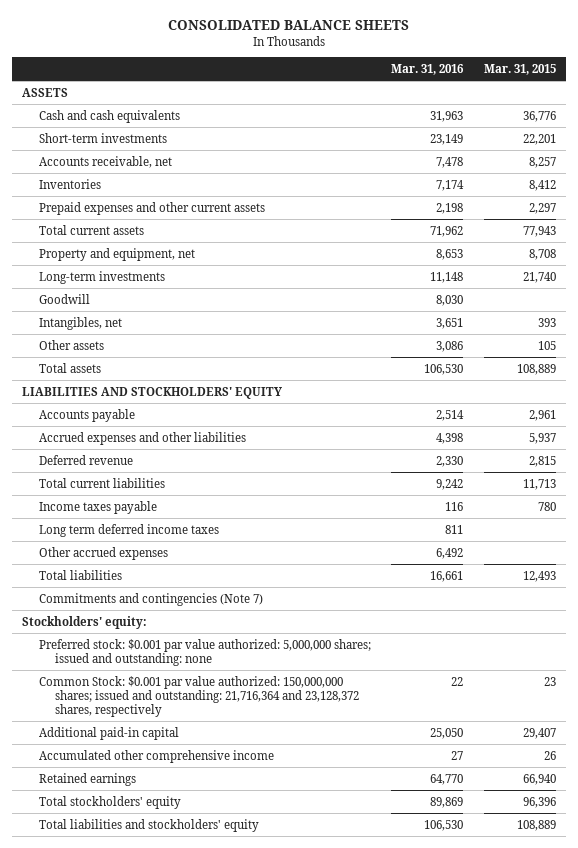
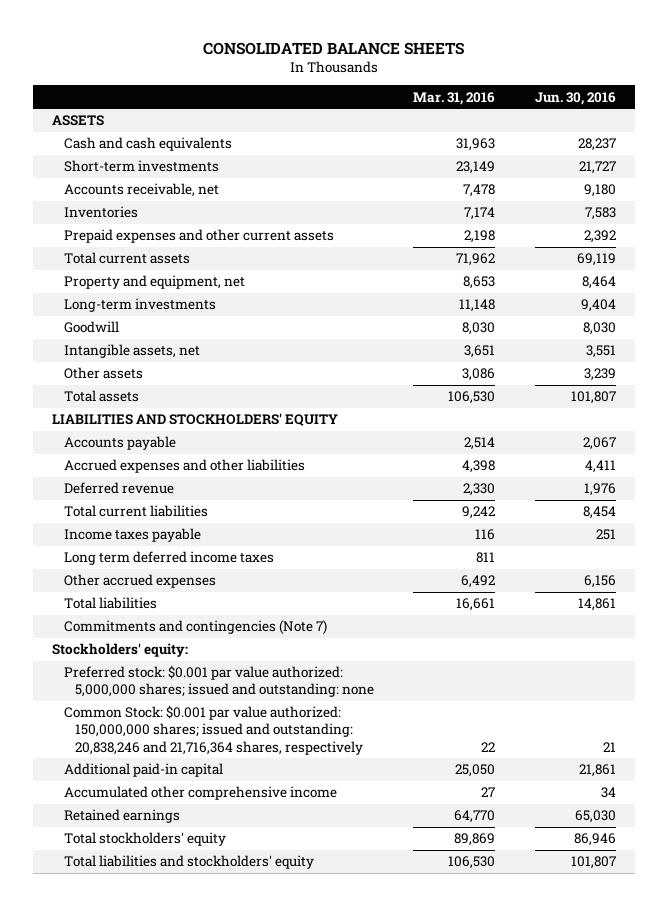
[483,63,556,75] Mar. 31, 2015 -> none
none -> [534,91,616,105] Jun. 30, 2016
[38,316,122,330] Intangibles, net -> [63,344,200,359] Intangible assets, net
[38,675,360,717] Common Stock: $0.001 par value authorized: 150,000,000 shares; issued and outstanding: 21,716,364 and 23,128,372 shares, respectively -> [63,705,364,755] Common Stock: $0.001 par value authorized: 150,000,000 shares; issued and outstanding: 20,838,246 and 21,716,364 shares, respectively

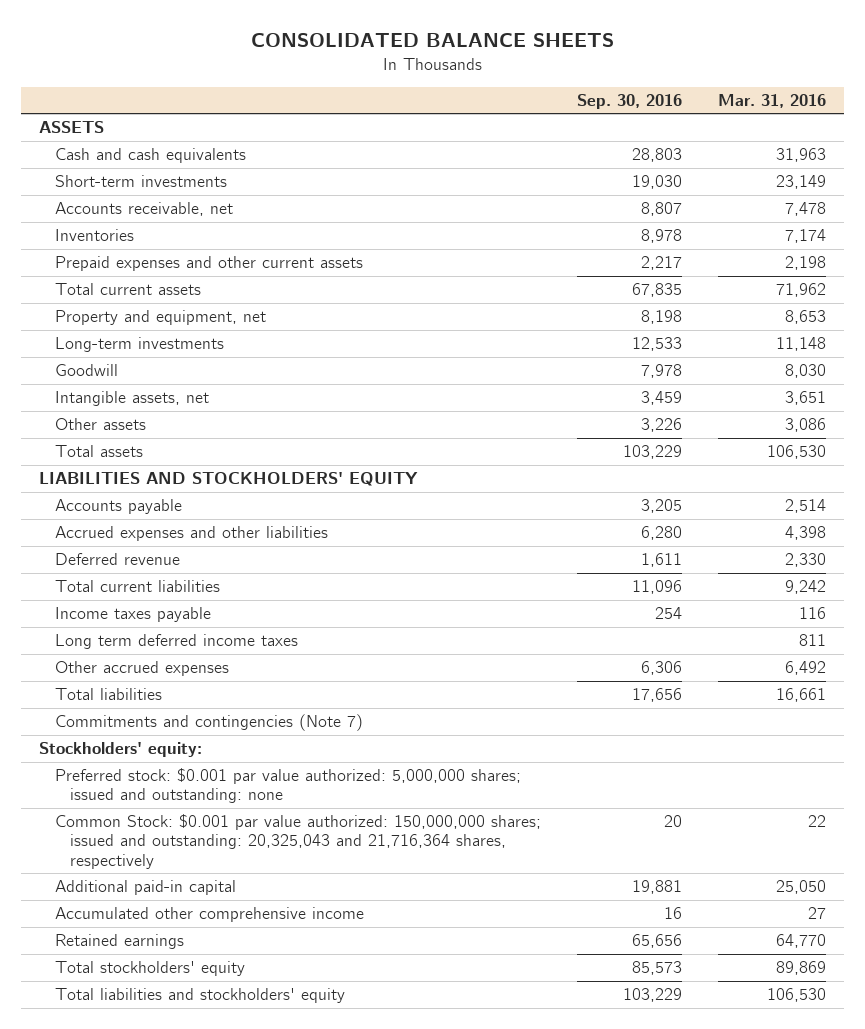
[534,91,616,105] Jun. 30, 2016 -> none
none -> [576,94,682,110] Sep. 30, 2016
[63,705,364,755] Common Stock: $0.001 par value authorized: 150,000,000 shares; issued and outstanding: 20,838,246 and 21,716,364 shares, respectively -> [54,814,541,869] Common Stock: $0.001 par value authorized: 150,000,000 shares; issued and outstanding: 20,325,043 and 21,716,364 shares, respectively

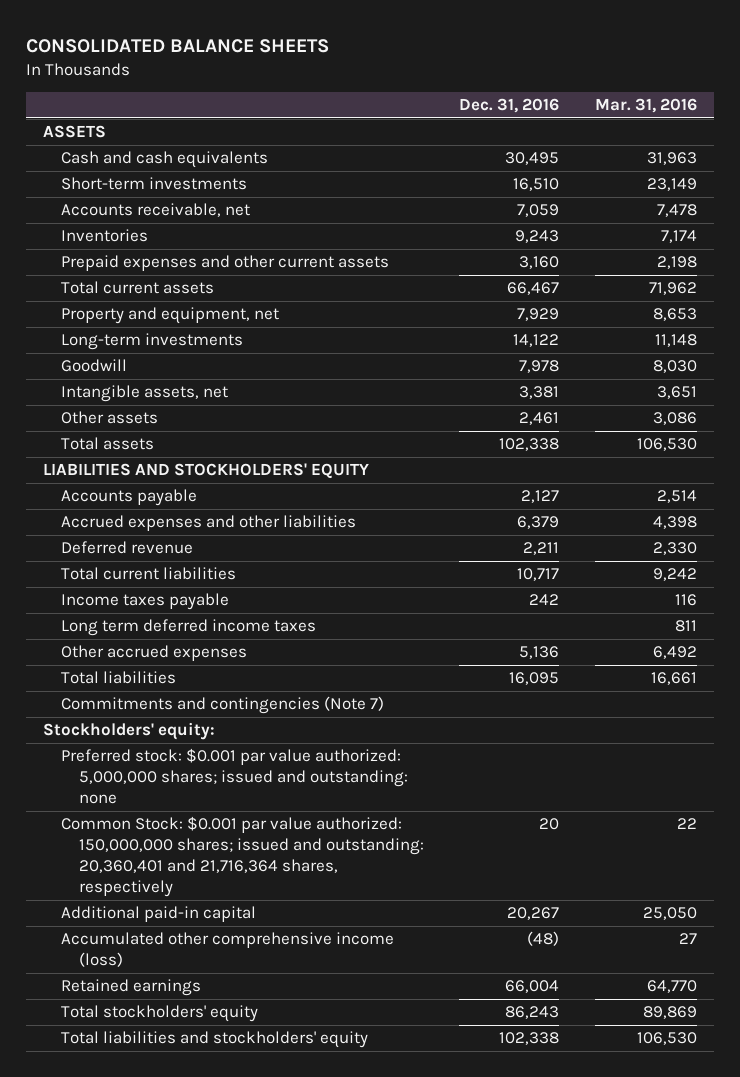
[576,94,682,110] Sep. 30, 2016 -> none
none -> [459,98,560,114] Dec. 31, 2016
[54,814,541,869] Common Stock: $0.001 par value authorized: 150,000,000 shares; issued and outstanding: 20,325,043 and 21,716,364 shares, respectively -> [61,816,424,898] Common Stock: $0.001 par value authorized: 150,000,000 shares; issued and outstanding: 20,360,401 and 21,716,364 shares, respectively
[54,907,364,923] Accumulated other comprehensive income -> [61,932,395,968] Accumulated other comprehensive income (loss)

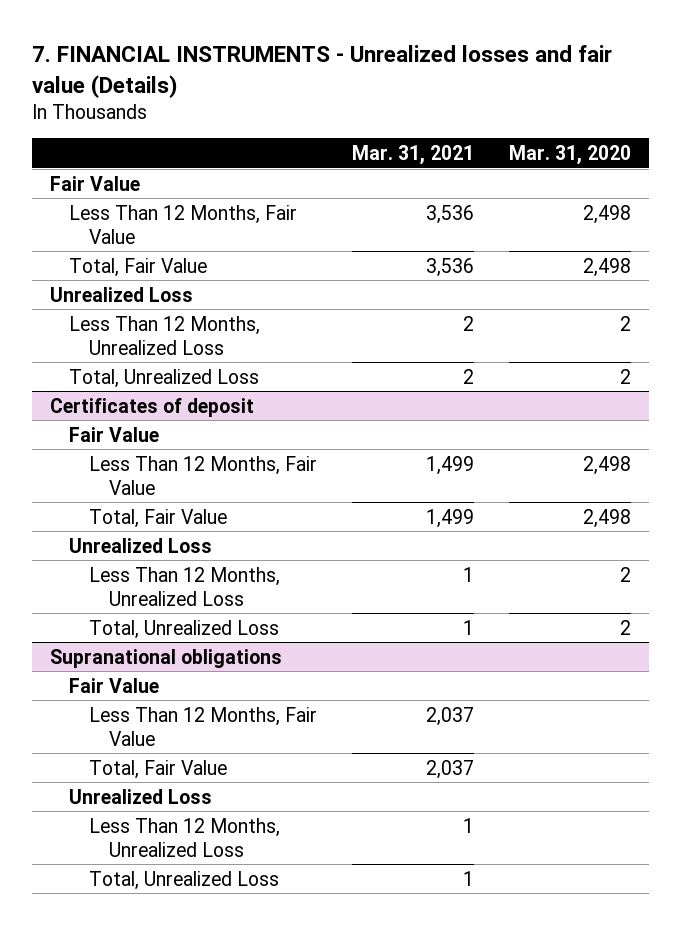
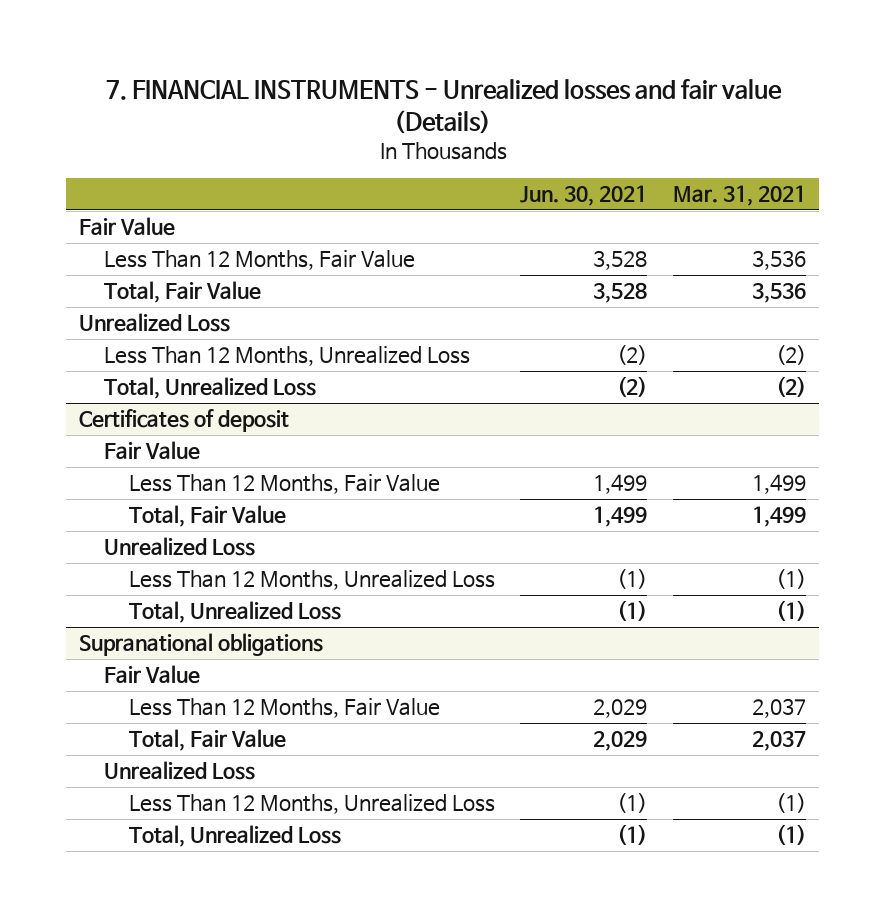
[509,145,632,166] Mar. 31, 2020 -> none
none -> [520,185,648,207] Jun. 30, 2021
[463,315,475,331] 2 -> [775,345,806,366] (2)
[463,368,475,384] 2 -> [775,376,806,398] (2)
[463,566,475,582] 1 -> [775,569,806,590] (1)
[463,619,475,635] 1 -> [775,600,806,622] (1)
[463,817,475,833] 1 -> [775,793,806,814] (1)
[463,870,475,886] 1 -> [775,824,806,846] (1)

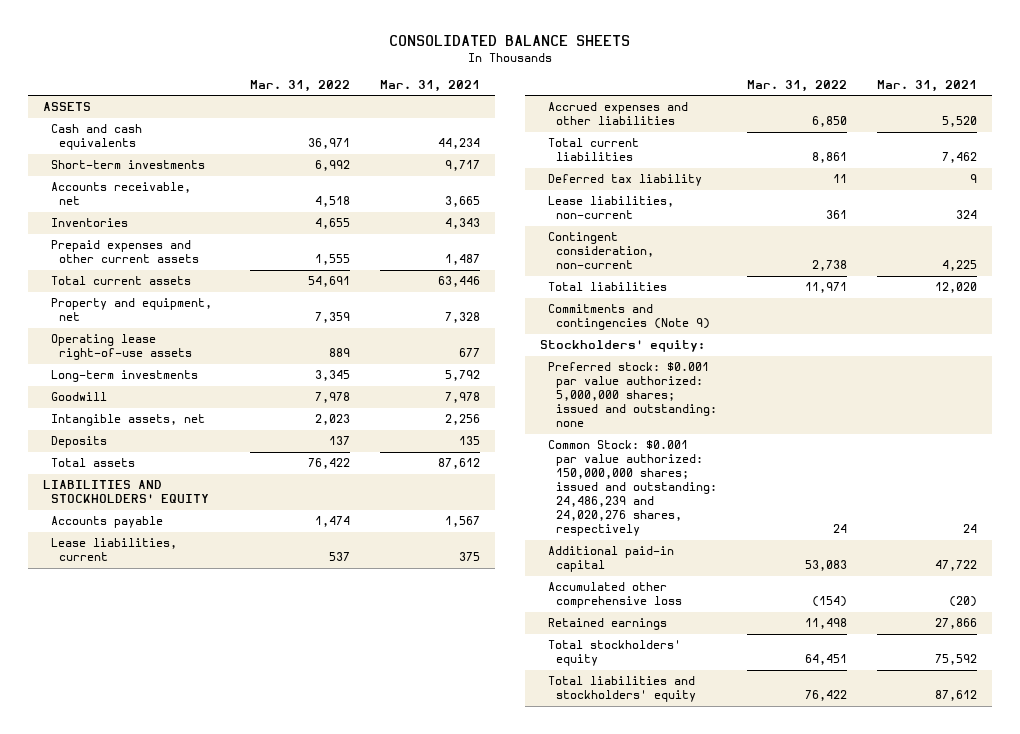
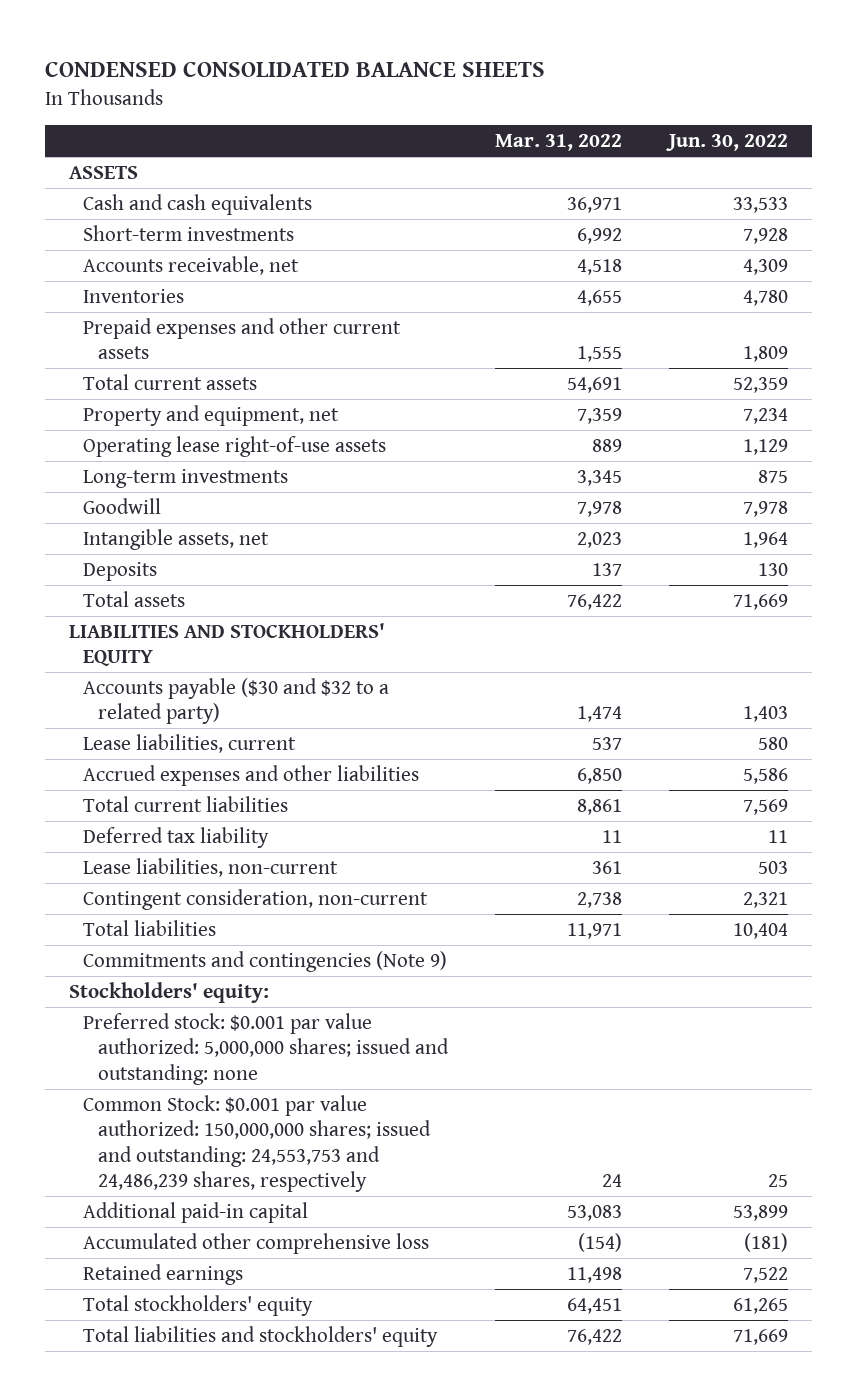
[388,34,630,46] CONSOLIDATED BALANCE SHEETS -> [45,62,546,78] CONDENSED CONSOLIDATED BALANCE SHEETS
[380,79,481,92] Mar. 31, 2021 -> none
none -> [666,134,789,152] Jun. 30, 2022
[50,516,163,529] Accounts payable -> [83,677,390,725] Accounts payable ($30 and $32 to a related party)
[548,440,718,537] Common Stock: $0.001 par value authorized: 150,000,000 shares; issued and outstanding: 24,486,239 and 24,020,276 shares, respectively -> [83,1094,431,1192] Common Stock: $0.001 par value authorized: 150,000,000 shares; issued and outstanding: 24,553,753 and 24,486,239 shares, respectively

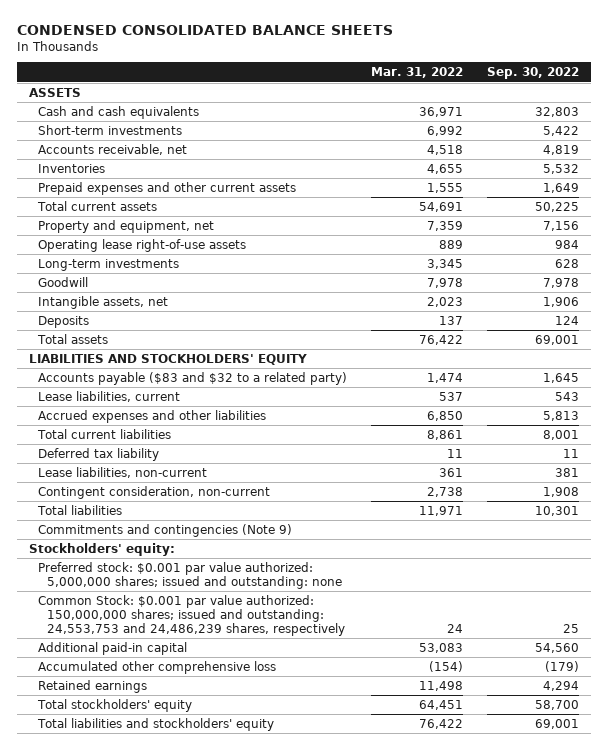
[666,134,789,152] Jun. 30, 2022 -> none
none -> [487,67,580,80] Sep. 30, 2022
[83,677,390,725] Accounts payable ($30 and $32 to a related party) -> [37,371,347,385] Accounts payable ($83 and $32 to a related party)

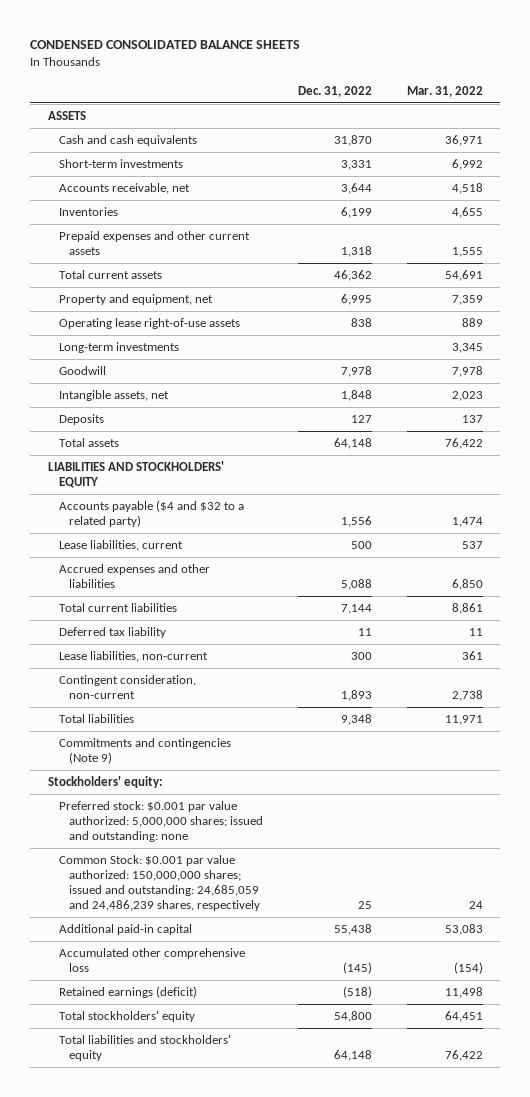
[487,67,580,80] Sep. 30, 2022 -> none
none -> [298,85,373,97] Dec. 31, 2022
[37,371,347,385] Accounts payable ($83 and $32 to a related party) -> [58,500,244,528] Accounts payable ($4 and $32 to a related party)
[37,594,345,636] Common Stock: $0.001 par value authorized: 150,000,000 shares; issued and outstanding: 24,553,753 and 24,486,239 shares, respectively -> [58,855,261,912] Common Stock: $0.001 par value authorized: 150,000,000 shares; issued and outstanding: 24,685,059 and 24,486,239 shares, respectively
[37,679,147,693] Retained earnings -> [58,986,197,999] Retained earnings (deficit)

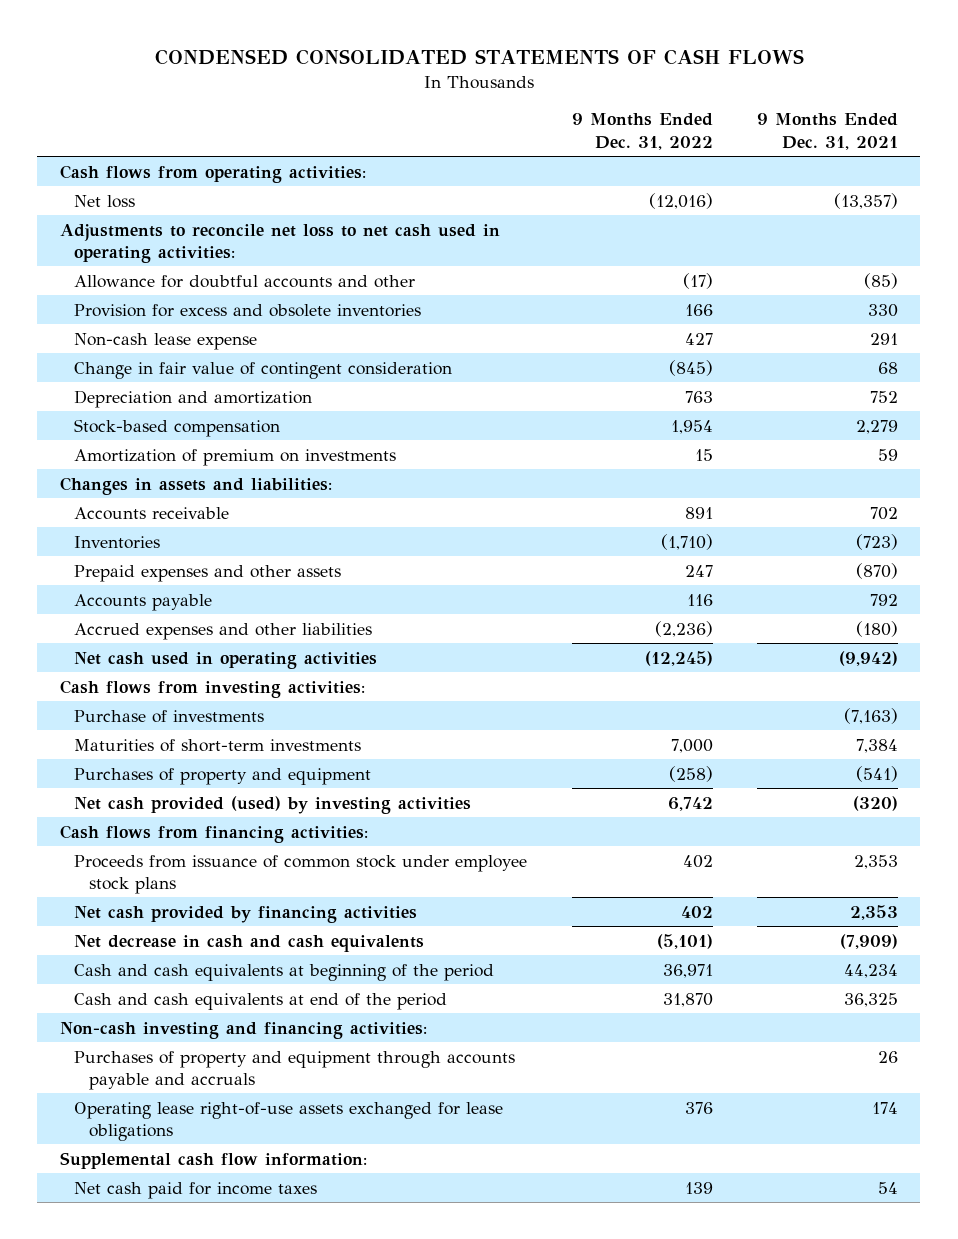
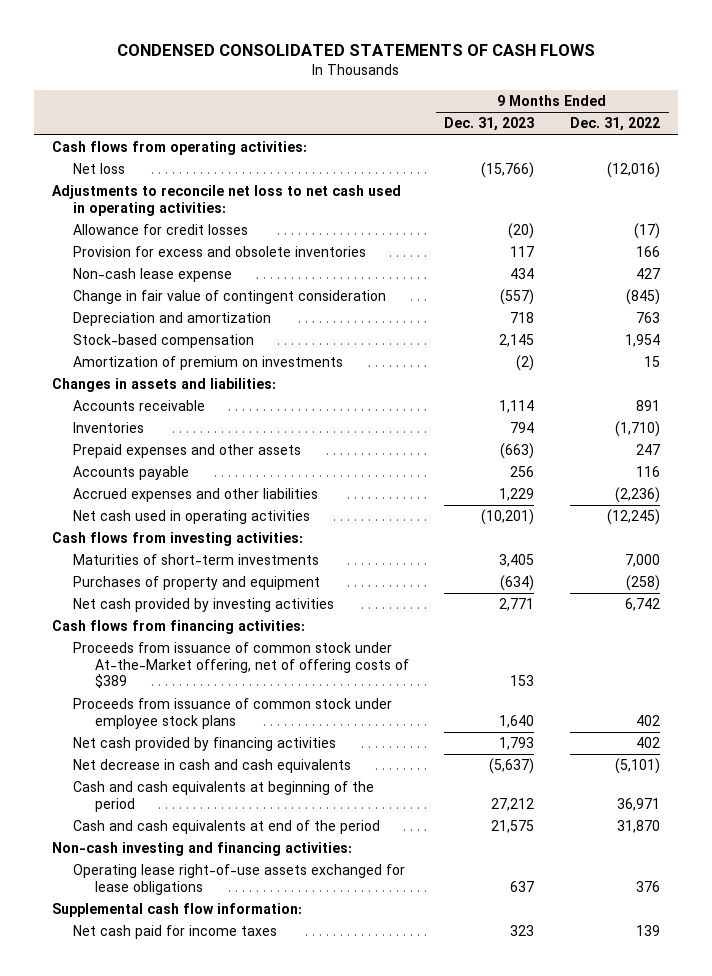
[756,113,898,150] 9 Months Ended Dec. 31, 2021 -> none
none -> [444,117,535,132] Dec. 31, 2023
[74,274,416,288] Allowance for doubtful accounts and other -> [73,224,249,236] Allowance for credit losses
[74,709,265,723] Purchase of investments -> none
[74,795,472,814] Net cash provided (used) by investing activities -> [73,598,335,613] Net cash provided by investing activities
none -> [73,642,410,689] Proceeds from issuance of common stock under At-the-Market offering, net of offering costs of $389
[74,1050,516,1090] Purchases of property and equipment through accounts payable and accruals -> none

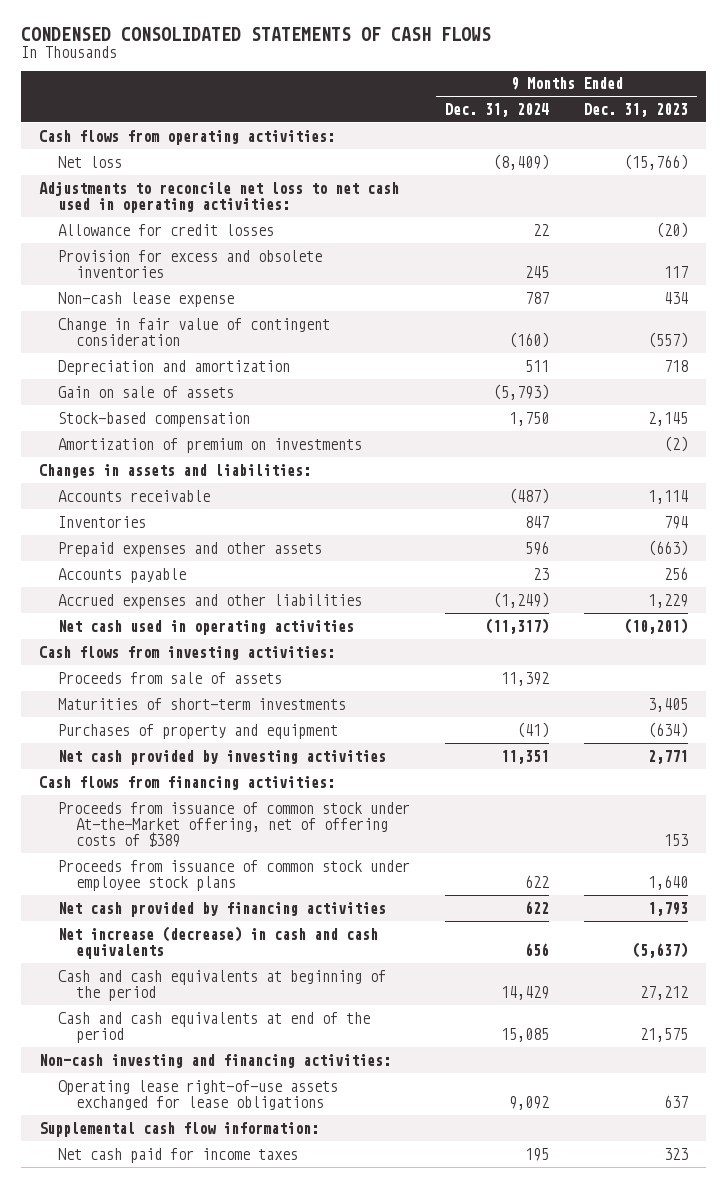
[569,117,660,132] Dec. 31, 2022 -> none
none -> [445,102,550,117] Dec. 31, 2024
none -> [57,385,234,398] Gain on sale of assets
none -> [57,671,282,684] Proceeds from sale of assets
[73,759,352,774] Net decrease in cash and cash equivalents -> [57,925,378,959] Net increase (decrease) in cash and cash equivalents

